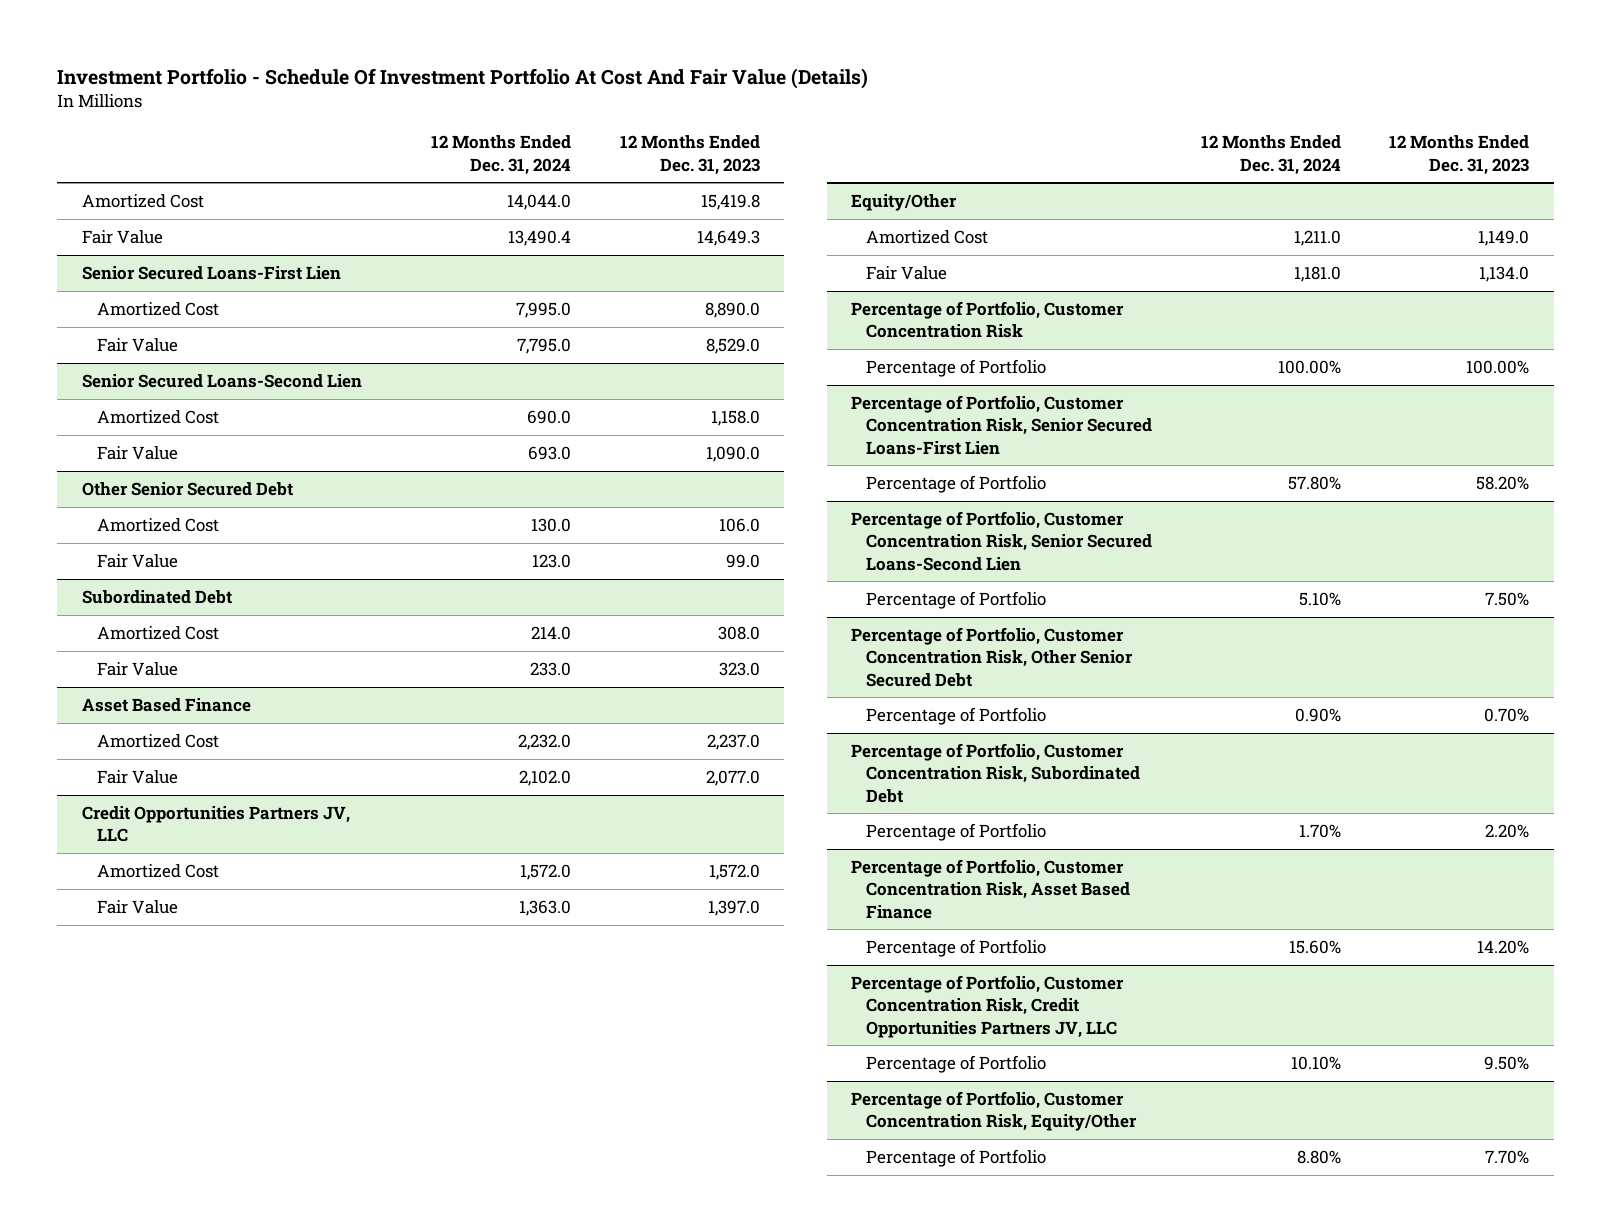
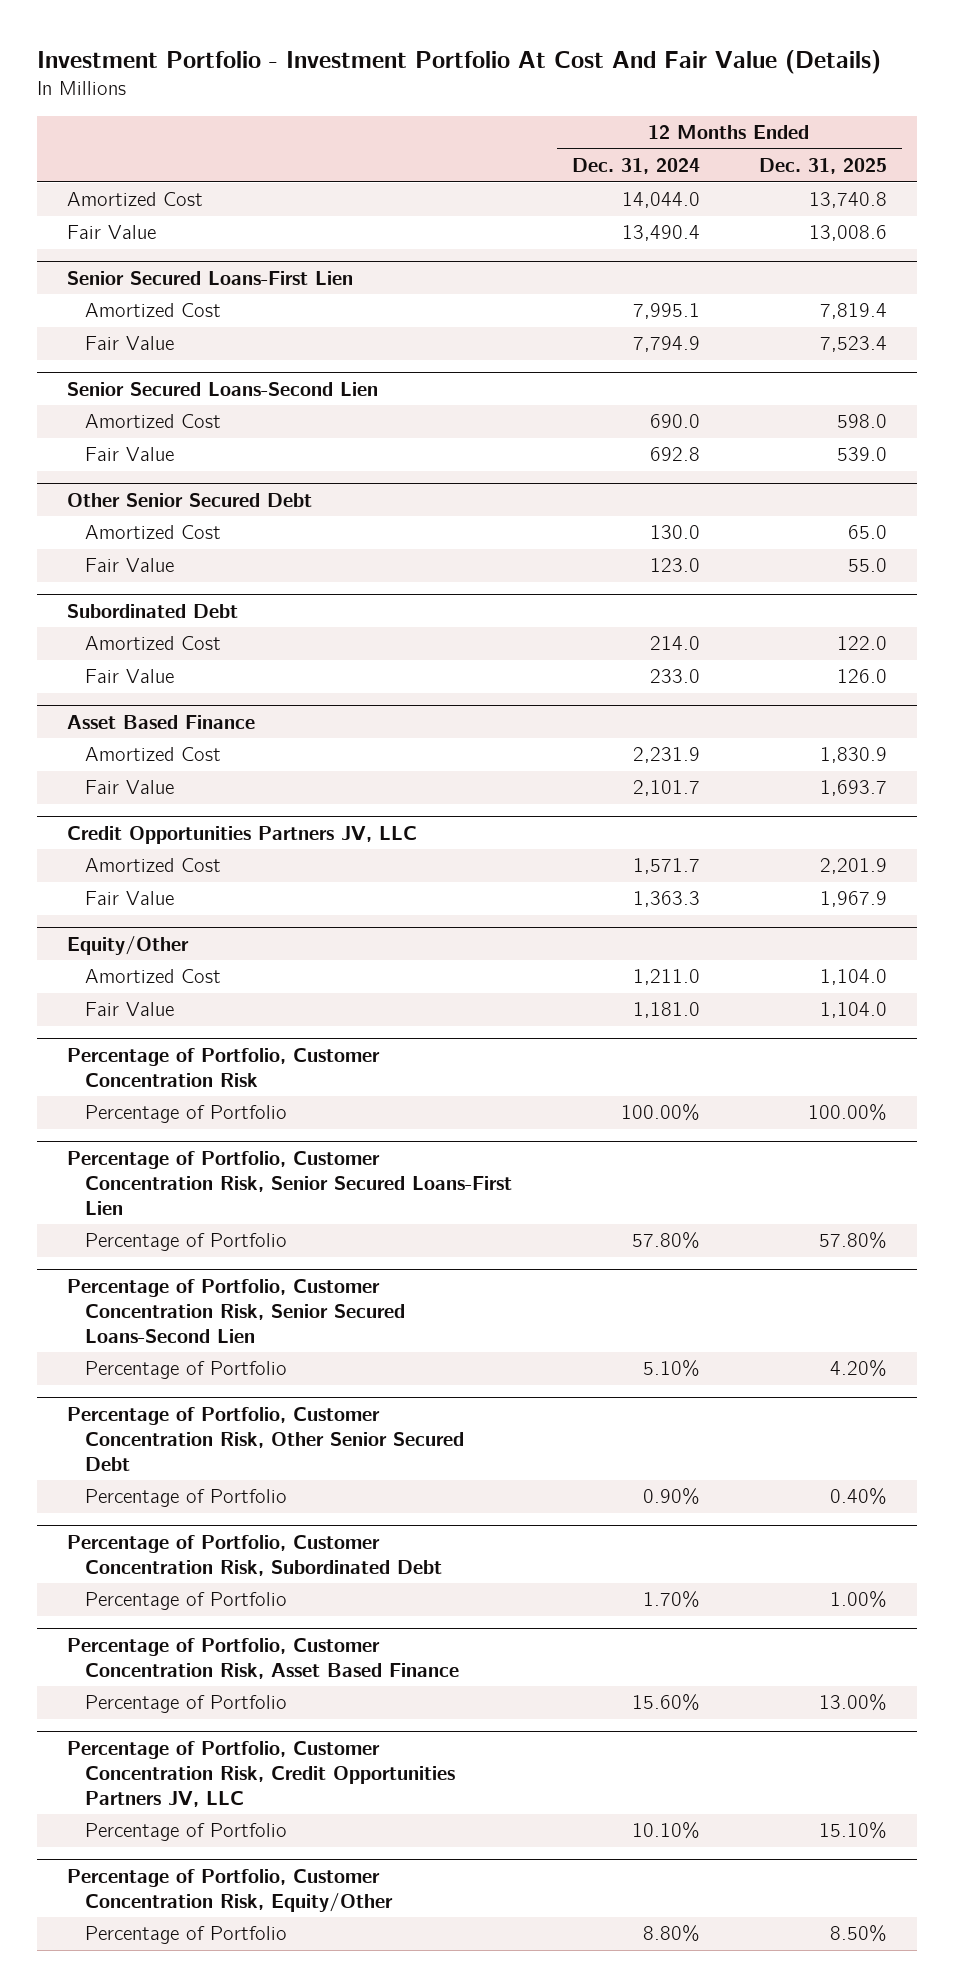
[57,67,869,89] Investment Portfolio - Schedule Of Investment Portfolio At Cost And Fair Value (Details) -> [36,50,881,75] Investment Portfolio - Investment Portfolio At Cost And Fair Value (Details)
[619,135,760,175] 12 Months Ended Dec. 31, 2023 -> none
none -> [759,158,888,175] Dec. 31, 2025
[516,302,572,319] 7,995.0 -> [632,303,700,320] 7,995.1
[517,338,572,355] 7,795.0 -> [632,336,700,353] 7,794.9
[528,446,572,461] 693.0 -> [649,447,700,462] 692.8
[518,734,572,751] 2,232.0 -> [632,747,700,764] 2,231.9
[519,770,572,787] 2,102.0 -> [632,780,700,797] 2,101.7
[520,864,572,881] 1,572.0 -> [632,858,700,875] 1,571.7
[519,900,572,917] 1,363.0 -> [632,891,700,908] 1,363.3

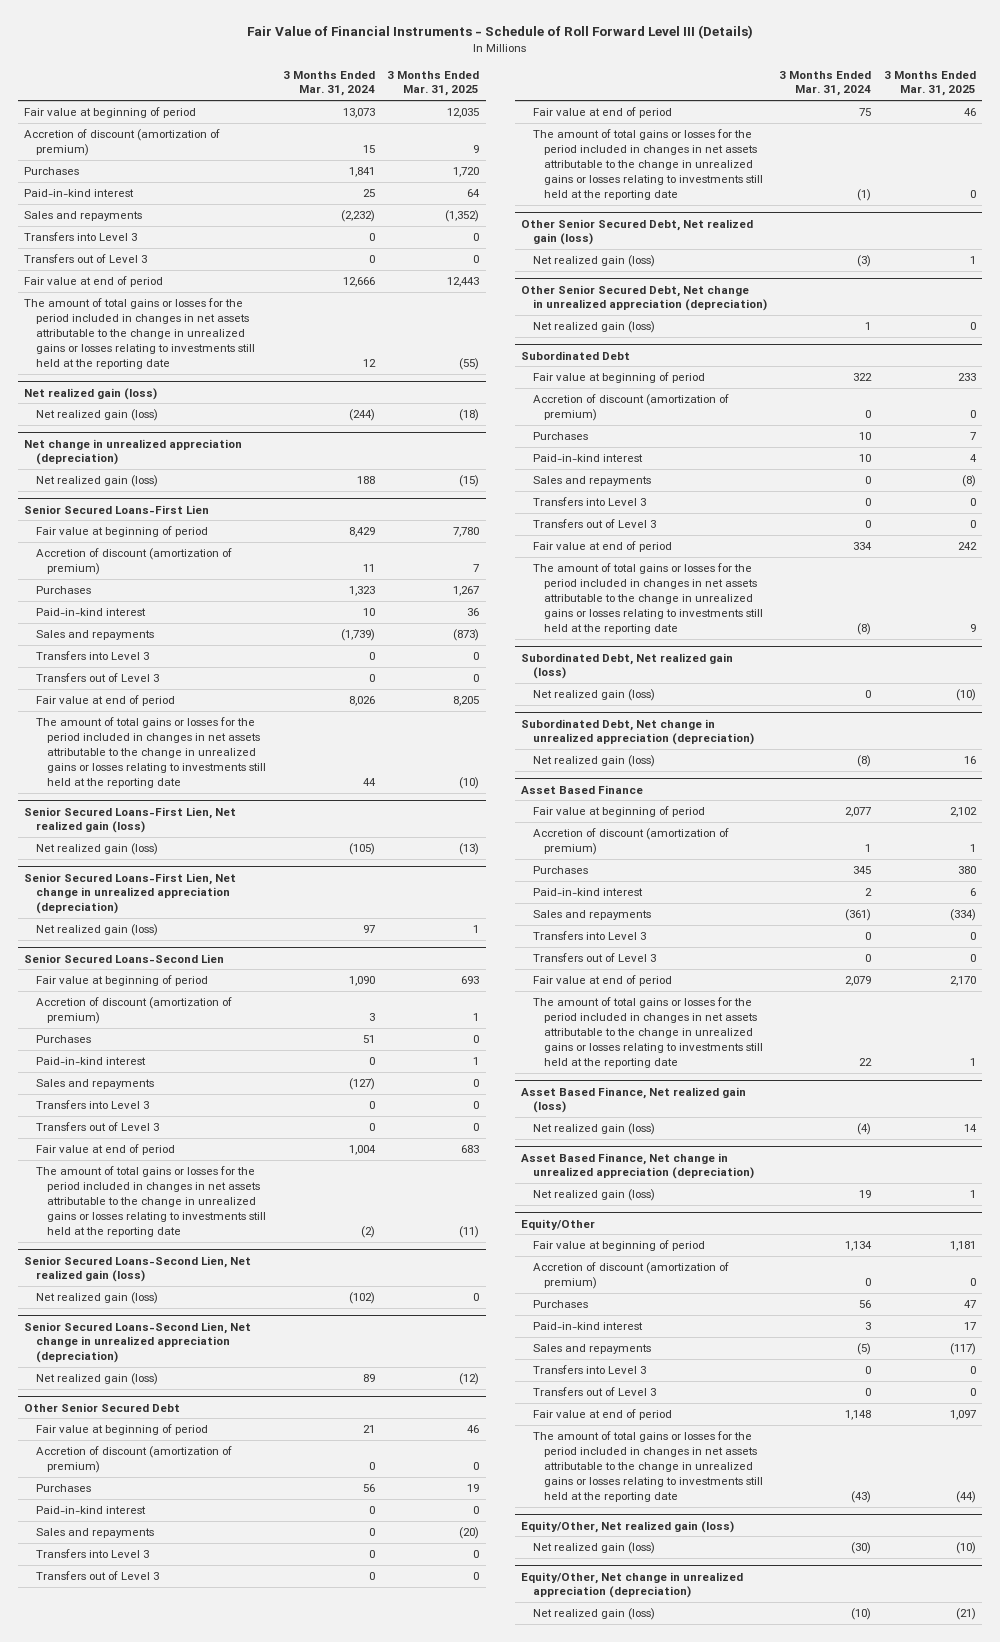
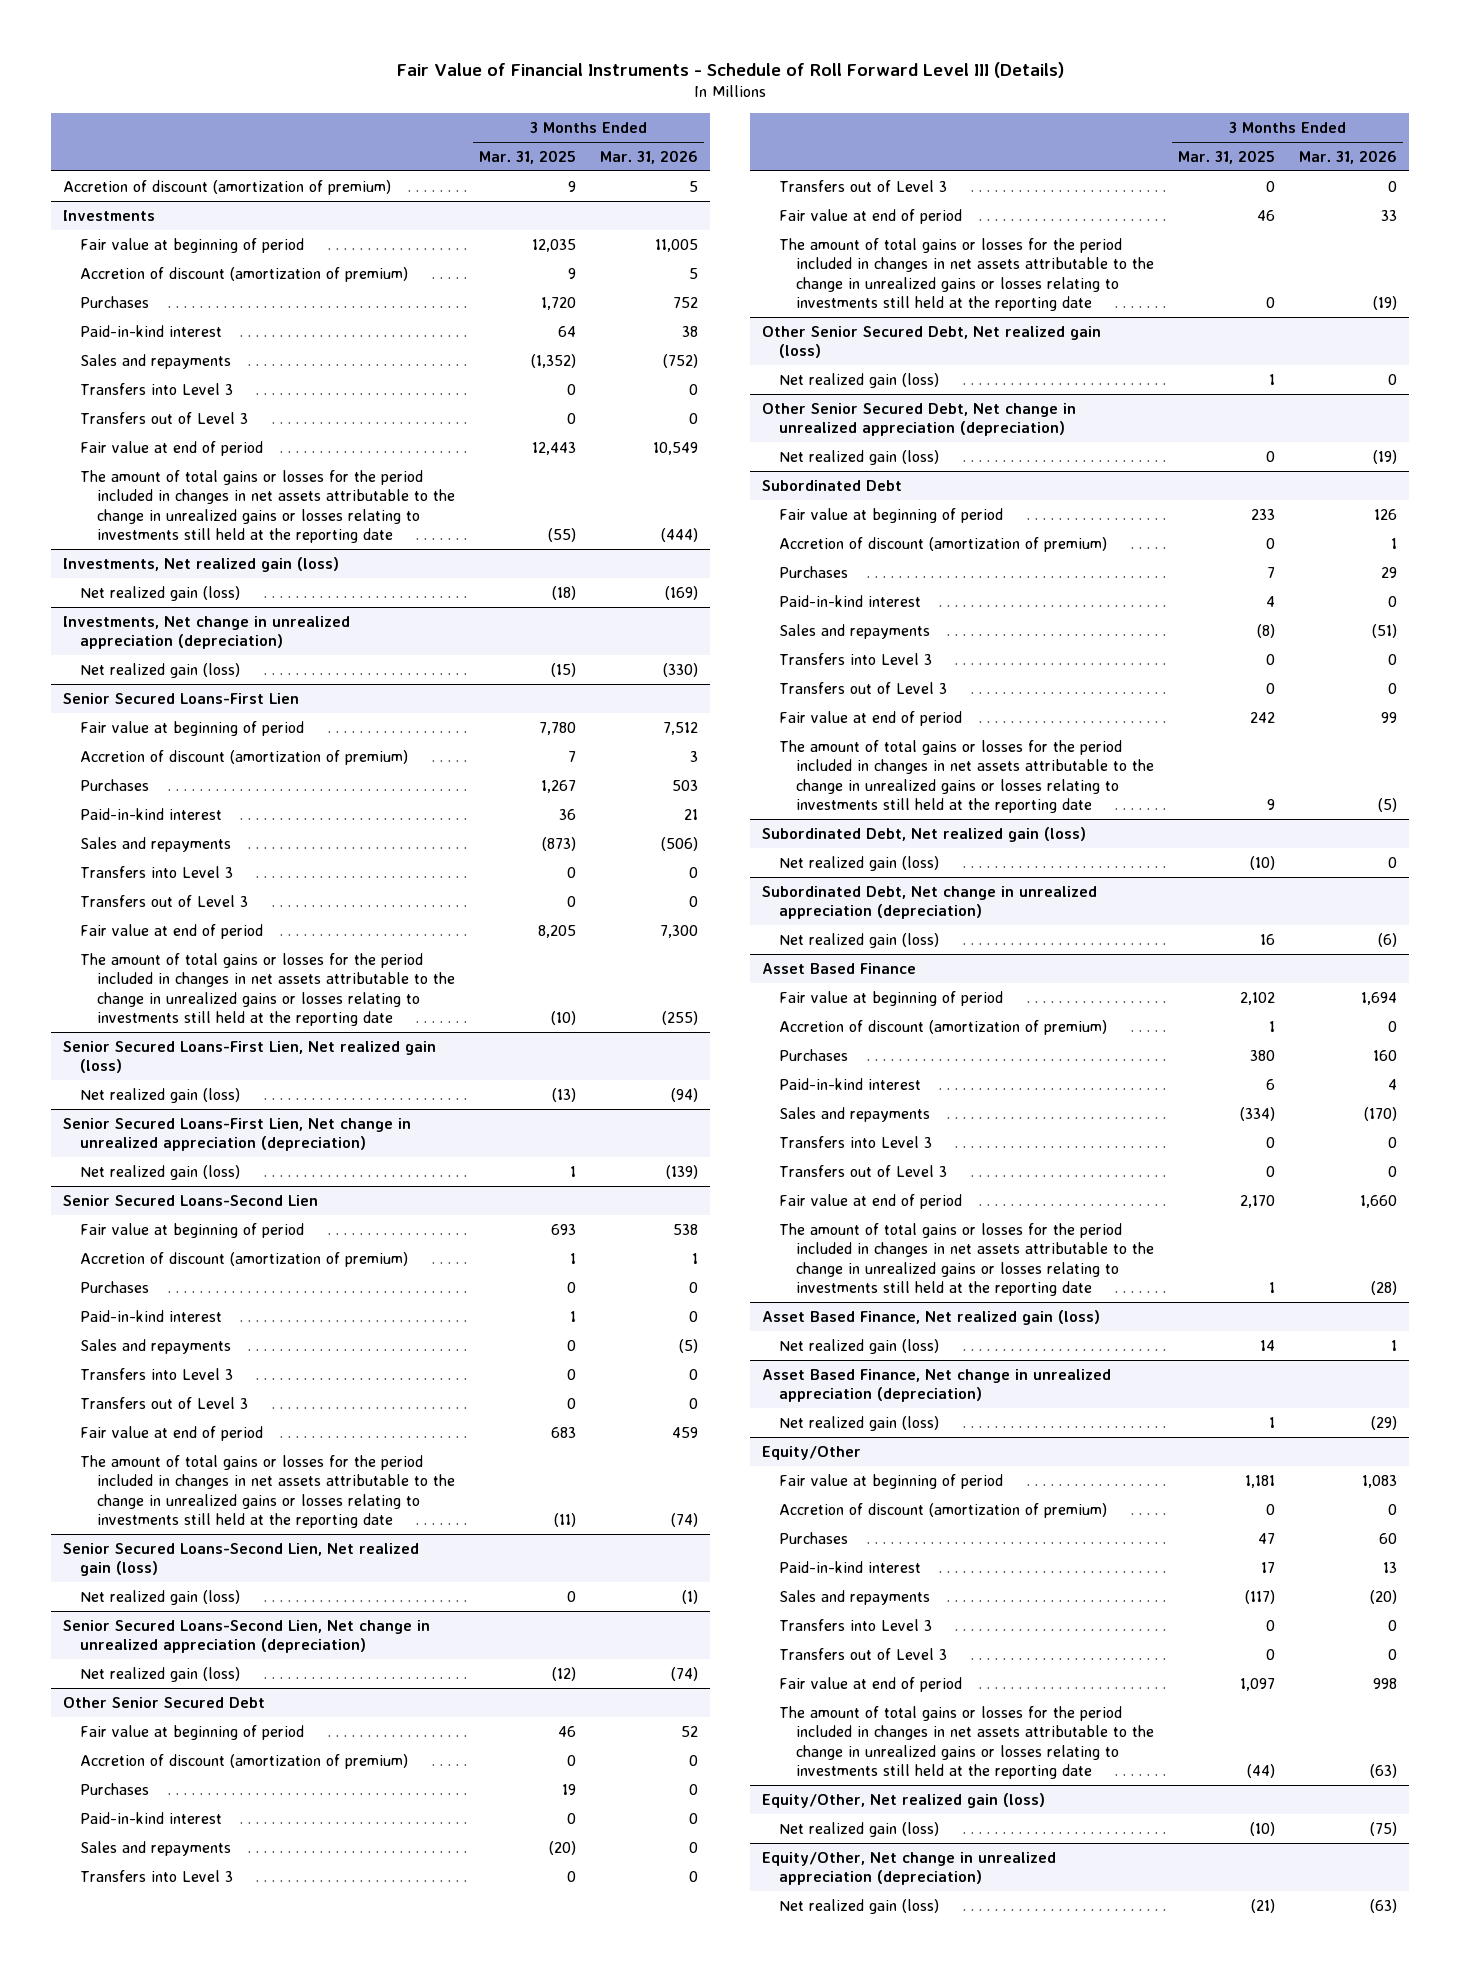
[282,70,375,97] 3 Months Ended Mar. 31, 2024 -> none
none -> [600,149,699,164] Mar. 31, 2026
none -> [63,179,392,195] Accretion of discount (amortization of premium)
none -> [63,209,156,221] Investments
[24,387,158,400] Net realized gain (loss) -> [63,556,340,572] Investments, Net realized gain (loss)
[24,438,243,466] Net change in unrealized appreciation (depreciation) -> [63,615,351,650] Investments, Net change in unrealized appreciation (depreciation)

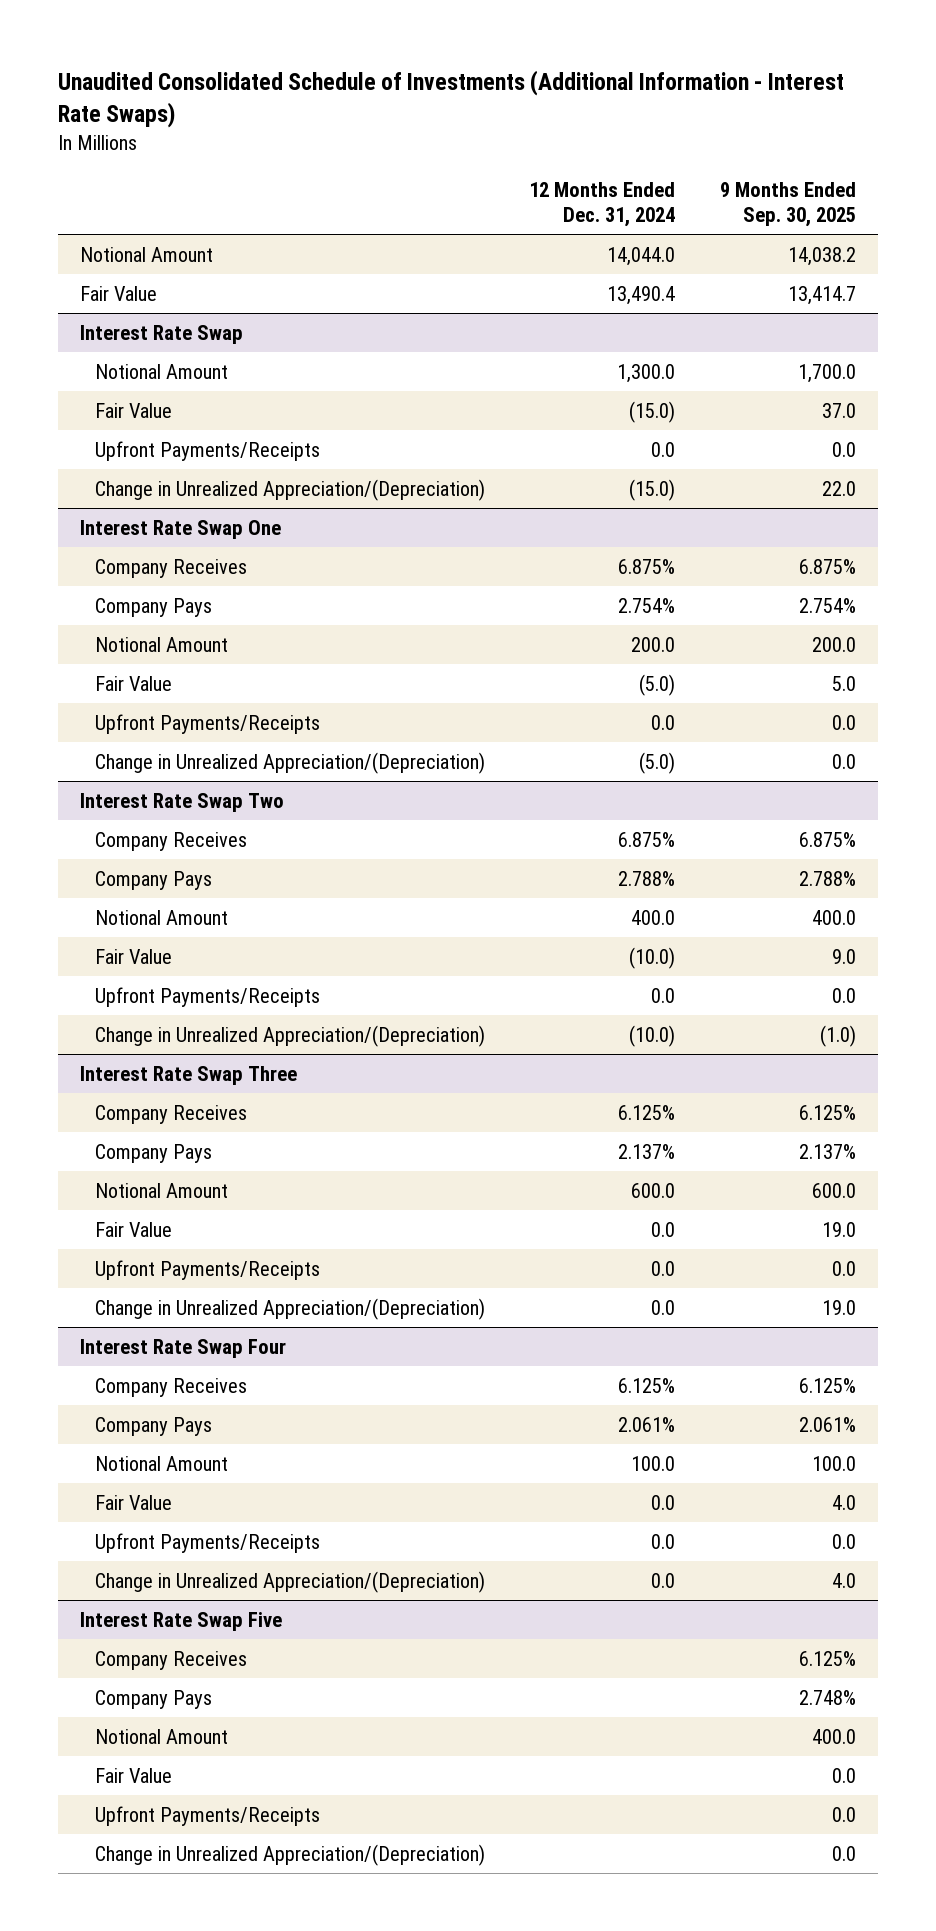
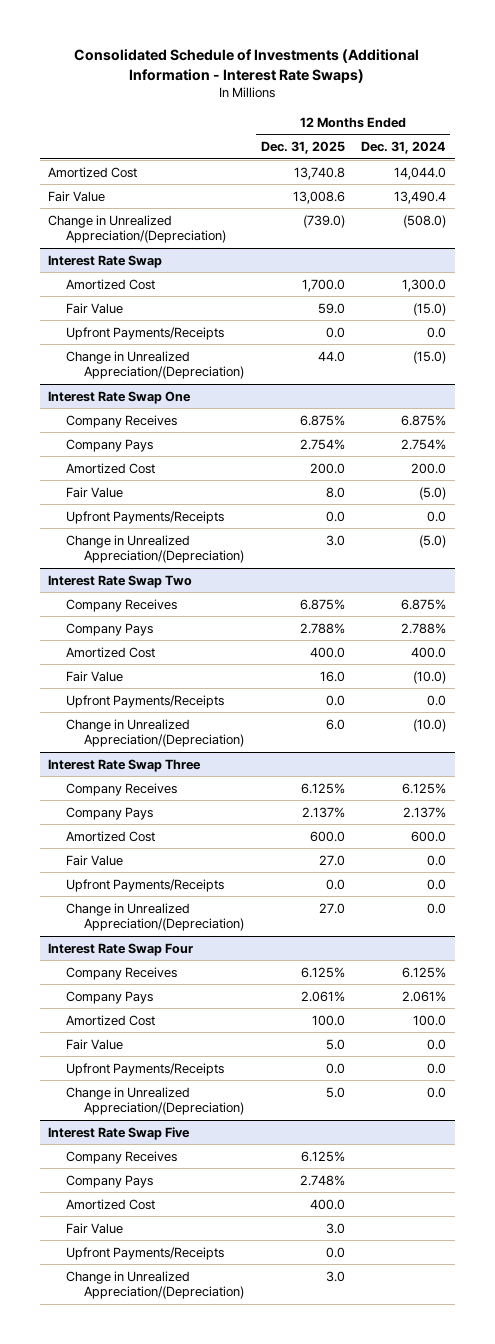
[57,69,844,128] Unaudited Consolidated Schedule of Investments (Additional Information - Interest Rate Swaps) -> [74,48,420,83] Consolidated Schedule of Investments (Additional Information - Interest Rate Swaps)
[719,182,856,227] 9 Months Ended Sep. 30, 2025 -> none
none -> [260,141,345,155] Dec. 31, 2025
[80,246,214,262] Notional Amount -> [48,166,138,178] Amortized Cost
none -> [48,214,227,243] Change in Unrealized Appreciation/(Depreciation)
[95,363,229,379] Notional Amount -> [66,278,156,290] Amortized Cost
[95,636,229,652] Notional Amount -> [66,462,156,474] Amortized Cost
[95,909,229,925] Notional Amount -> [66,646,156,658] Amortized Cost
[95,1182,229,1198] Notional Amount -> [66,830,156,842] Amortized Cost
[95,1455,229,1471] Notional Amount -> [66,1014,156,1026] Amortized Cost
[95,1728,229,1744] Notional Amount -> [66,1198,156,1210] Amortized Cost

